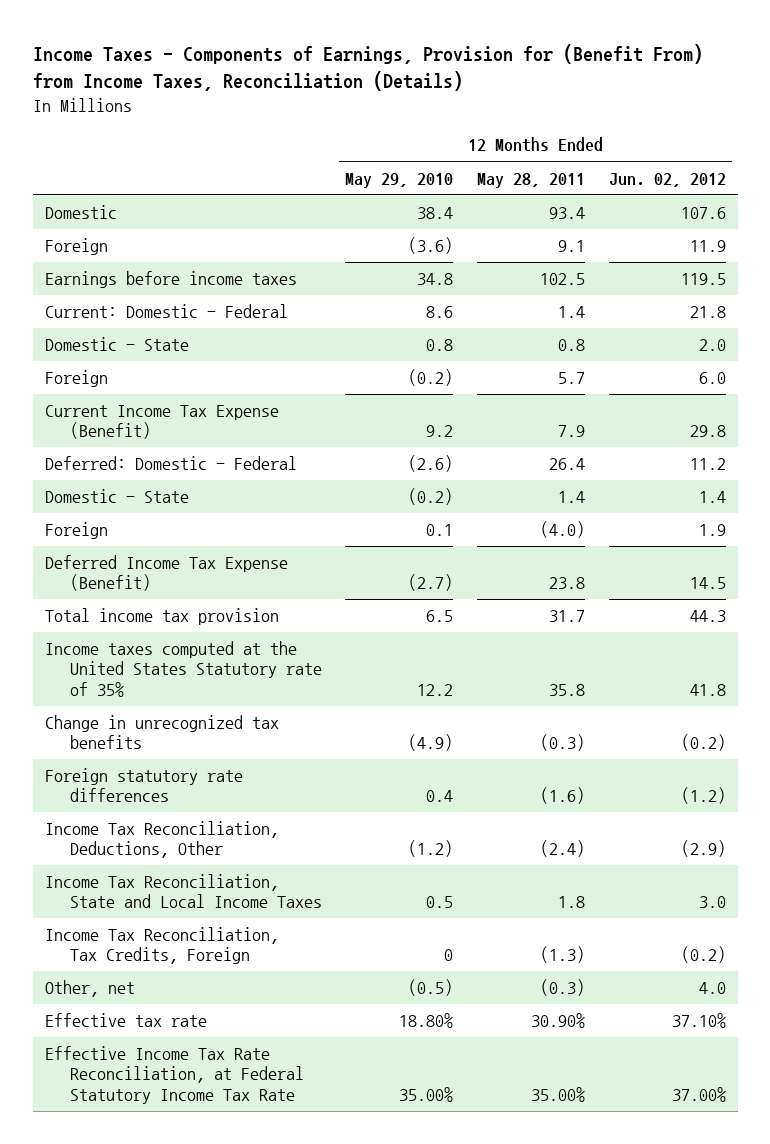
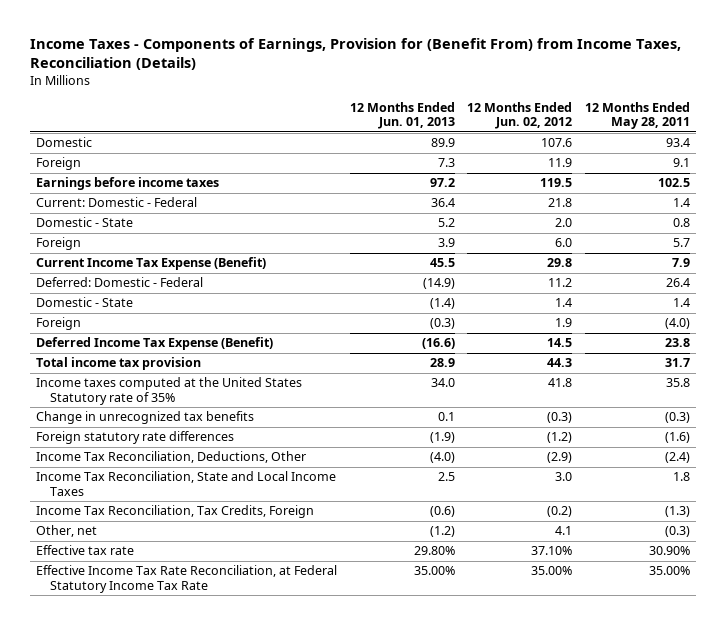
[345,172,454,188] May 29, 2010 -> none
none -> [349,101,455,130] 12 Months Ended Jun. 01, 2013
[680,734,726,752] (0.2) -> [547,412,573,424] (0.3)
[698,982,726,995] 4.0 -> [555,526,573,536] 4.1
[671,1086,726,1102] 37.00% -> [531,566,573,576] 35.00%

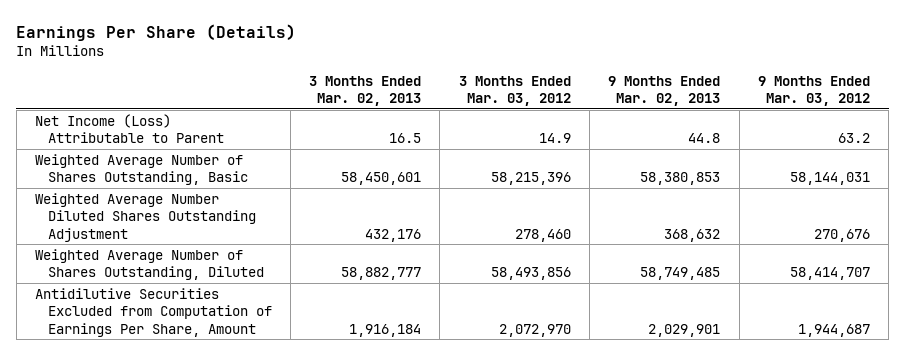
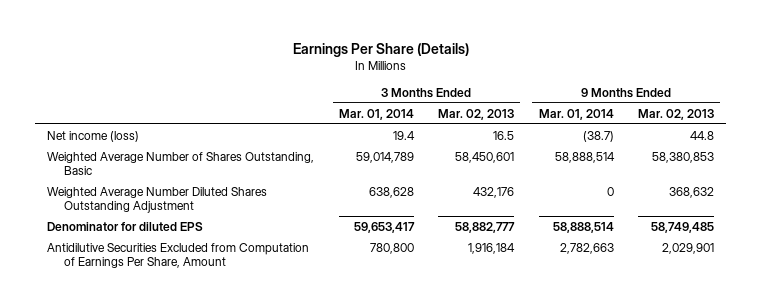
[458,75,571,107] 3 Months Ended Mar. 03, 2012 -> none
[757,75,870,107] 9 Months Ended Mar. 03, 2012 -> none
none -> [338,108,414,120] Mar. 01, 2014
none -> [538,108,614,120] Mar. 01, 2014
[34,113,224,144] Net Income (Loss) Attributable to Parent -> [47,130,140,142] Net income (loss)
[34,248,264,281] Weighted Average Number of Shares Outstanding, Diluted -> [47,221,204,231] Denominator for diluted EPS

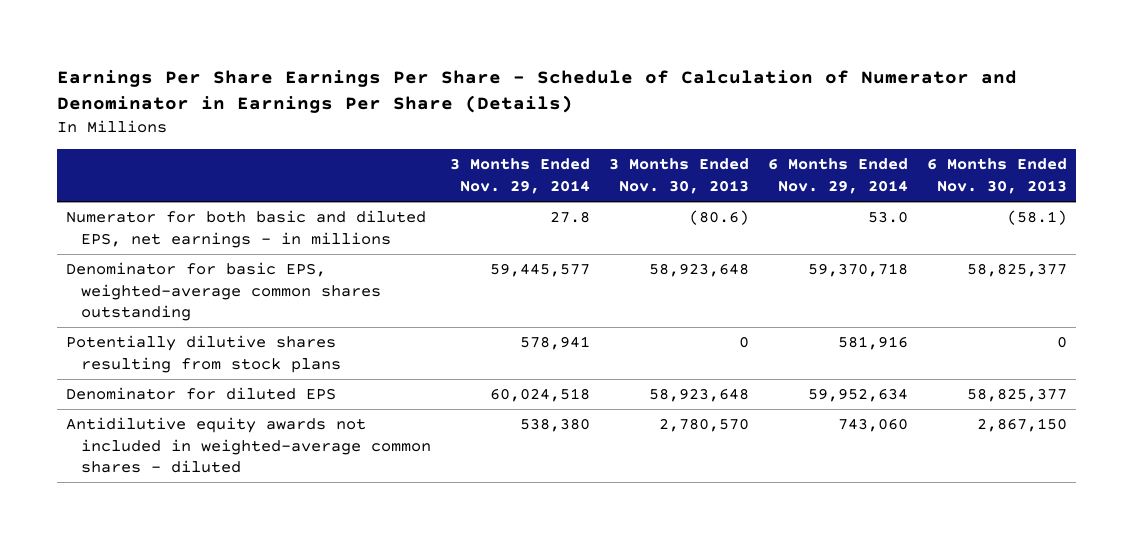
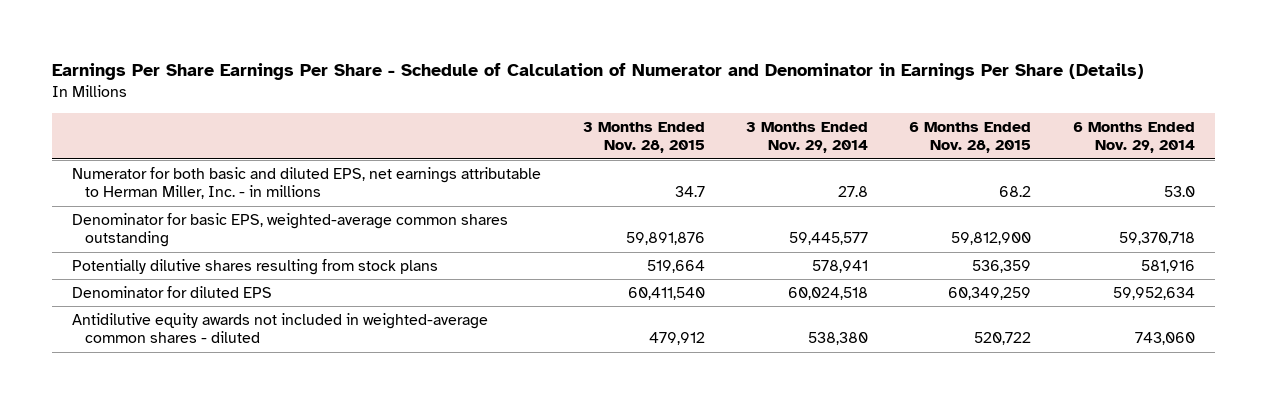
[609,158,750,195] 3 Months Ended Nov. 30, 2013 -> none
[927,158,1068,195] 6 Months Ended Nov. 30, 2013 -> none
none -> [582,122,705,154] 3 Months Ended Nov. 28, 2015
none -> [909,122,1032,154] 6 Months Ended Nov. 28, 2015
[66,210,427,248] Numerator for both basic and diluted EPS, net earnings - in millions -> [72,167,542,200] Numerator for both basic and diluted EPS, net earnings attributable to Herman Miller, Inc. - in millions

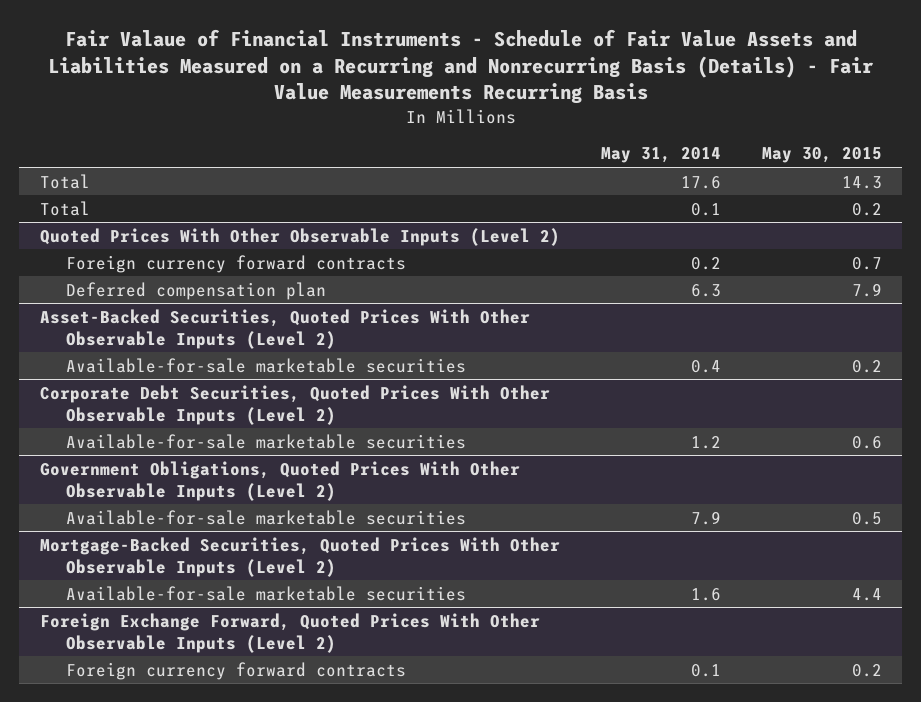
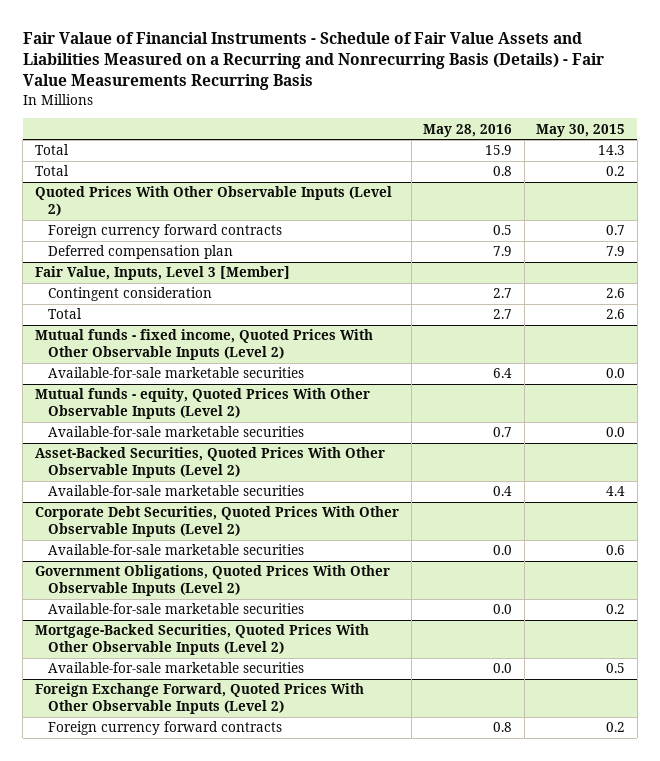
[600,147,721,164] May 31, 2014 -> none
none -> [423,123,513,137] May 28, 2016
none -> [35,266,291,281] Fair Value, Inputs, Level 3 [Member]
none -> [48,287,213,302] Contingent consideration
none -> [48,308,83,320] Total
none -> [35,329,374,361] Mutual funds - fixed income, Quoted Prices With Other Observable Inputs (Level 2)
none -> [48,367,305,379] Available-for-sale marketable securities
none -> [35,388,371,420] Mutual funds - equity, Quoted Prices With Other Observable Inputs (Level 2)
none -> [48,426,305,438] Available-for-sale marketable securities
[851,359,882,373] 0.2 -> [606,486,626,497] 4.4
[851,511,882,525] 0.5 -> [606,604,626,615] 0.2
[851,587,882,601] 4.4 -> [606,663,626,674] 0.5

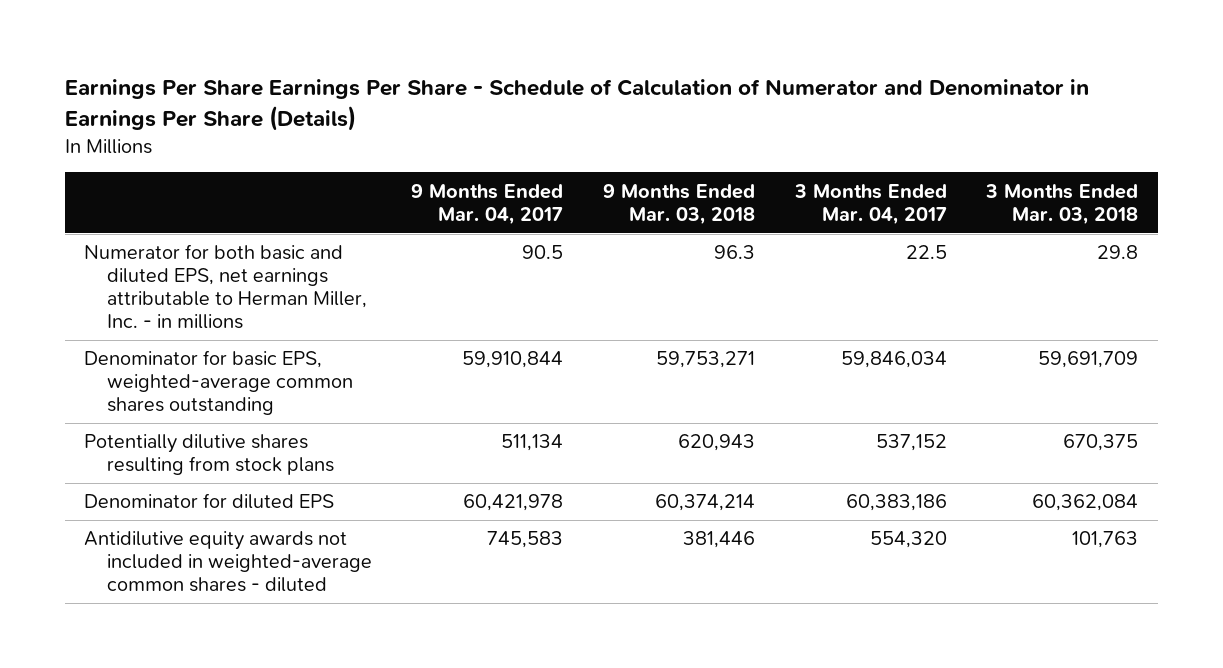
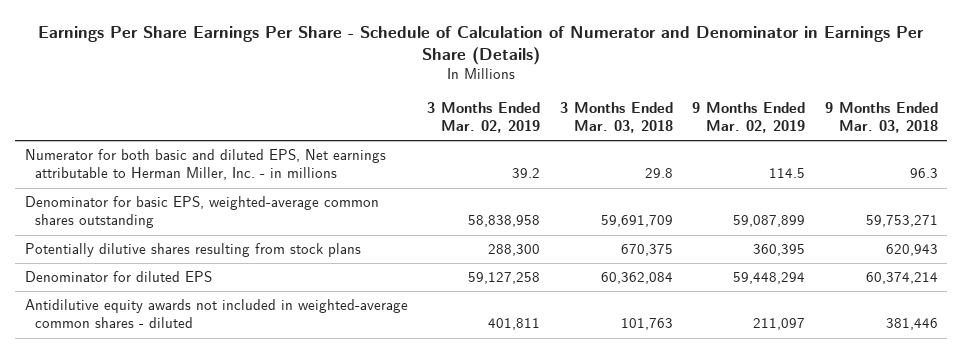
[411,183,564,225] 9 Months Ended Mar. 04, 2017 -> none
[793,183,947,225] 3 Months Ended Mar. 04, 2017 -> none
none -> [427,101,541,133] 3 Months Ended Mar. 02, 2019
none -> [692,101,806,133] 9 Months Ended Mar. 02, 2019
[84,244,367,330] Numerator for both basic and diluted EPS, net earnings attributable to Herman Miller, Inc. - in millions -> [25,149,387,181] Numerator for both basic and diluted EPS, Net earnings attributable to Herman Miller, Inc. - in millions

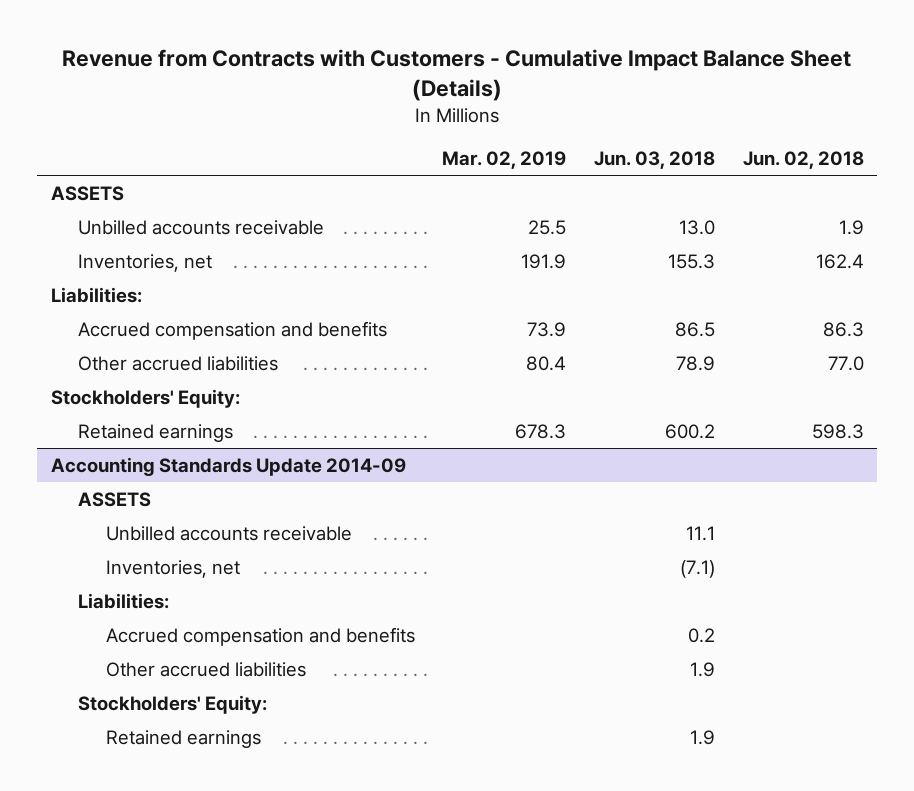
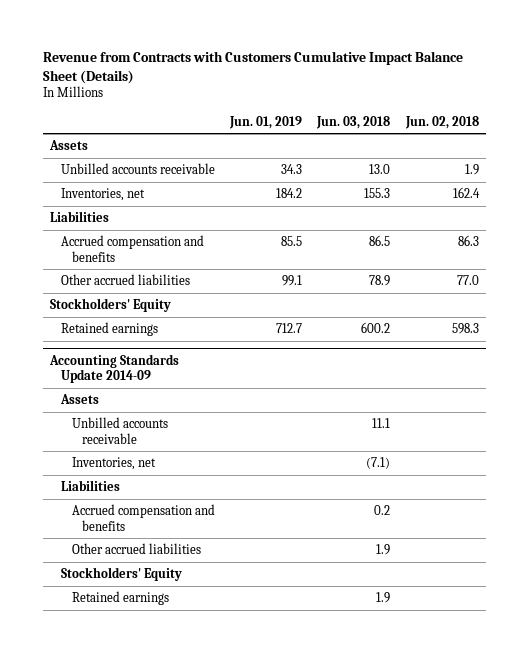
[62,49,852,102] Revenue from Contracts with Customers - Cumulative Impact Balance Sheet (Details) -> [42,50,463,84] Revenue from Contracts with Customers Cumulative Impact Balance Sheet (Details)
[442,150,567,169] Mar. 02, 2019 -> none
none -> [229,115,303,129] Jun. 01, 2019
[50,185,124,201] ASSETS -> [49,140,89,151] Assets
[50,286,142,303] Liabilities: -> [50,211,110,223] Liabilities
[50,388,240,408] Stockholders' Equity: -> [50,298,172,313] Stockholders' Equity
[78,491,152,507] ASSETS -> [60,394,100,405] Assets
[78,592,170,609] Liabilities: -> [61,480,121,492] Liabilities
[78,694,268,714] Stockholders' Equity: -> [61,567,183,582] Stockholders' Equity

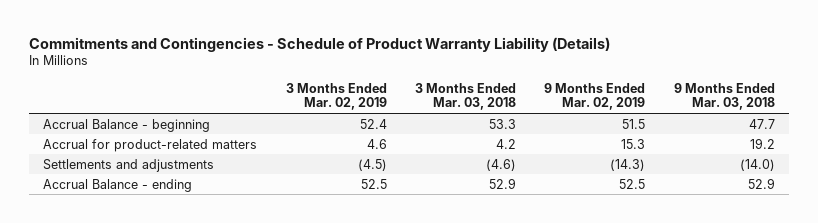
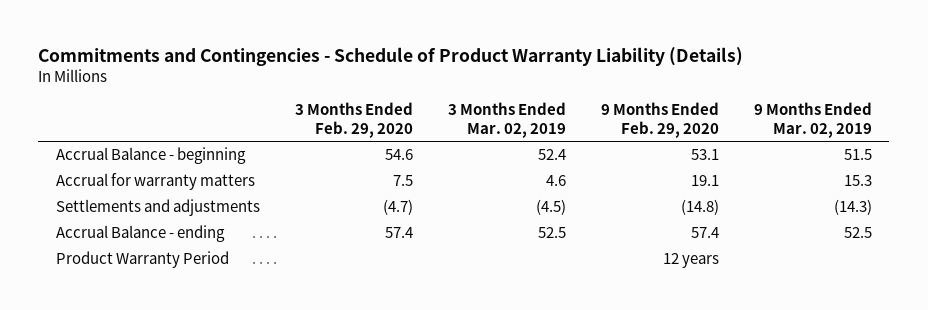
[415,82,517,111] 3 Months Ended Mar. 03, 2018 -> none
[673,82,775,111] 9 Months Ended Mar. 03, 2018 -> none
none -> [294,102,413,138] 3 Months Ended Feb. 29, 2020
none -> [600,102,719,138] 9 Months Ended Feb. 29, 2020
[43,138,258,152] Accrual for product-related matters -> [55,173,255,191] Accrual for warranty matters
none -> [55,251,229,269] Product Warranty Period

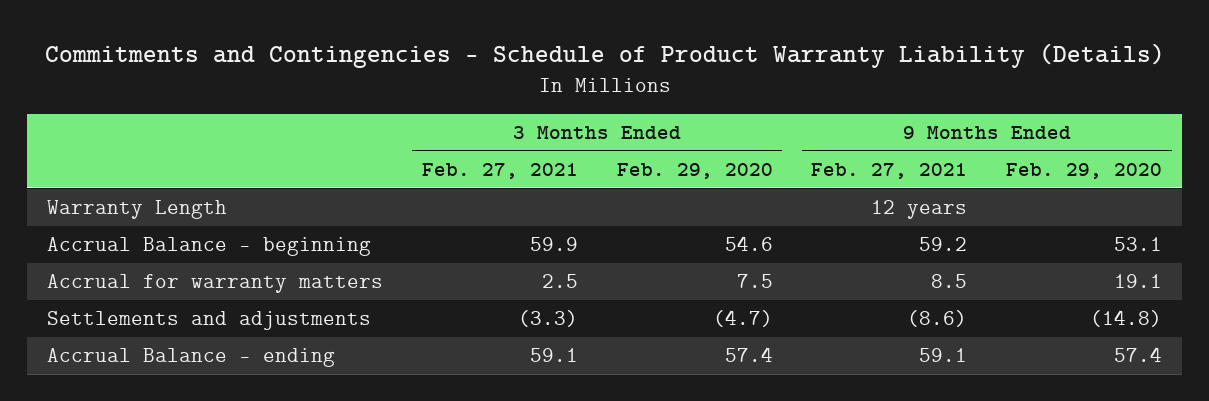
[447,102,566,138] 3 Months Ended Mar. 02, 2019 -> none
[753,102,872,138] 9 Months Ended Mar. 02, 2019 -> none
none -> [421,163,578,180] Feb. 27, 2021
none -> [811,163,968,180] Feb. 27, 2021
none -> [46,200,227,220] Warranty Length
[55,251,229,269] Product Warranty Period -> none

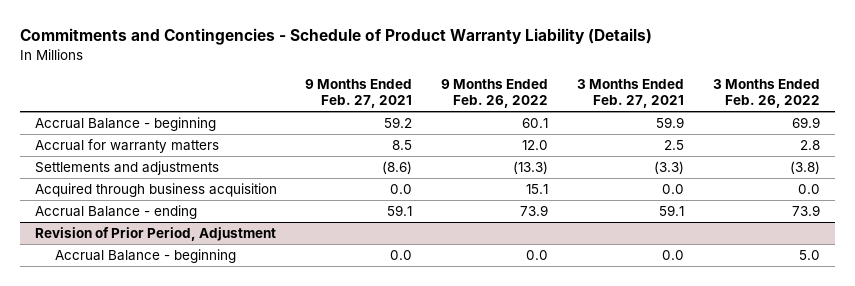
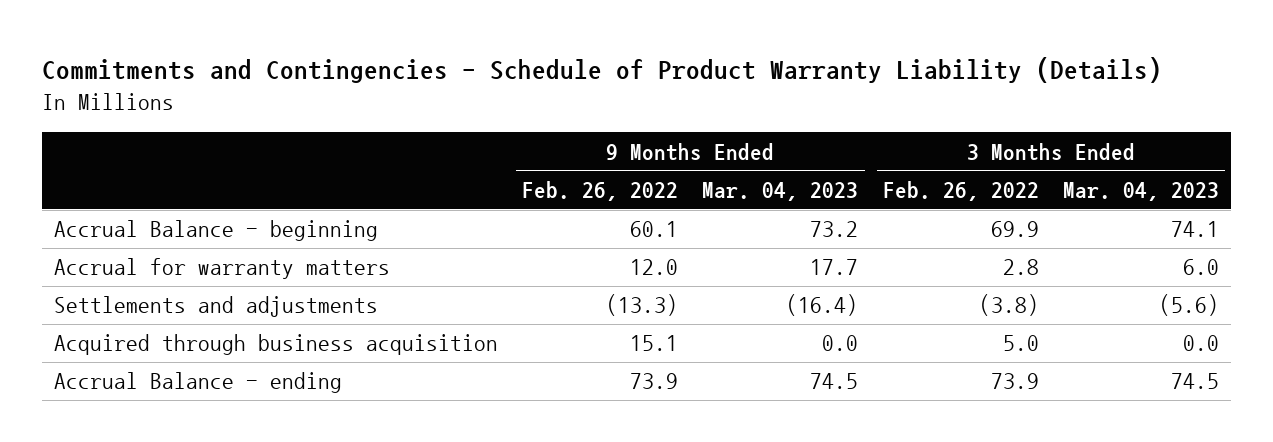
[305,79,413,109] 9 Months Ended Feb. 27, 2021 -> none
[577,79,685,109] 3 Months Ended Feb. 27, 2021 -> none
none -> [702,181,859,201] Mar. 04, 2023
none -> [1062,181,1219,201] Mar. 04, 2023
[798,183,821,194] 0.0 -> [1002,335,1039,352] 5.0
[34,226,276,241] Revision of Prior Period, Adjustment -> none
[55,248,237,263] Accrual Balance - beginning -> none

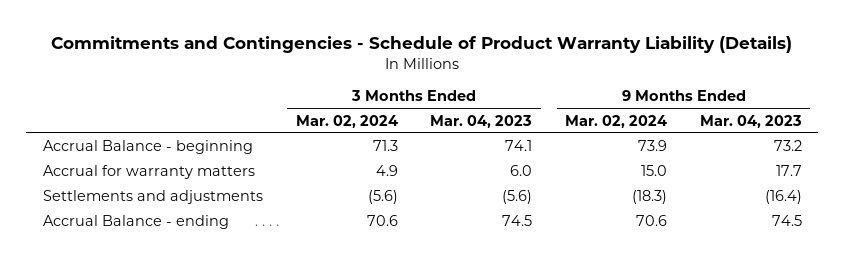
[522,180,679,201] Feb. 26, 2022 -> none
[882,180,1039,201] Feb. 26, 2022 -> none
none -> [295,114,398,128] Mar. 02, 2024
none -> [565,114,668,128] Mar. 02, 2024
[54,334,499,356] Acquired through business acquisition -> none

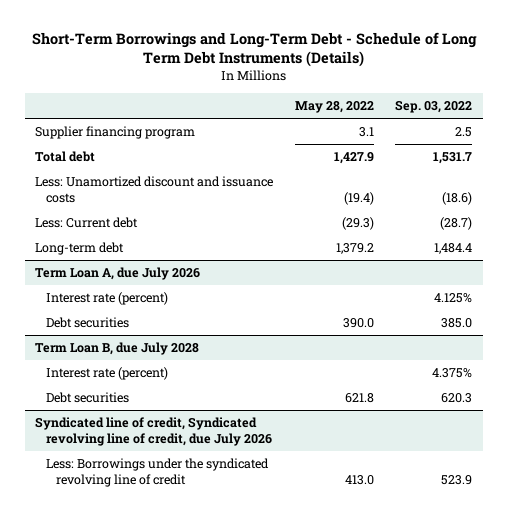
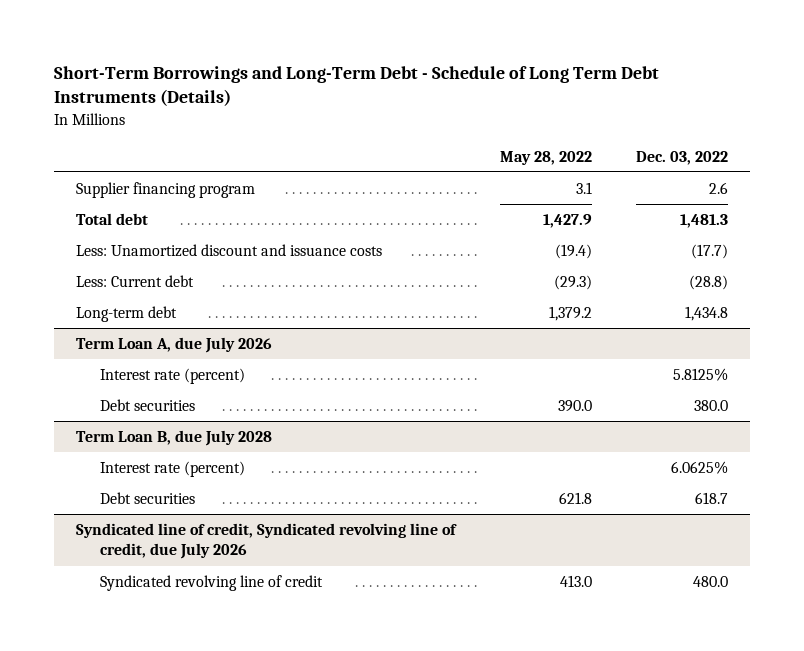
[395,100,473,114] Sep. 03, 2022 -> none
none -> [635,150,728,165] Dec. 03, 2022
[45,458,269,487] Less: Borrowings under the syndicated revolving line of credit -> [99,575,323,592] Syndicated revolving line of credit

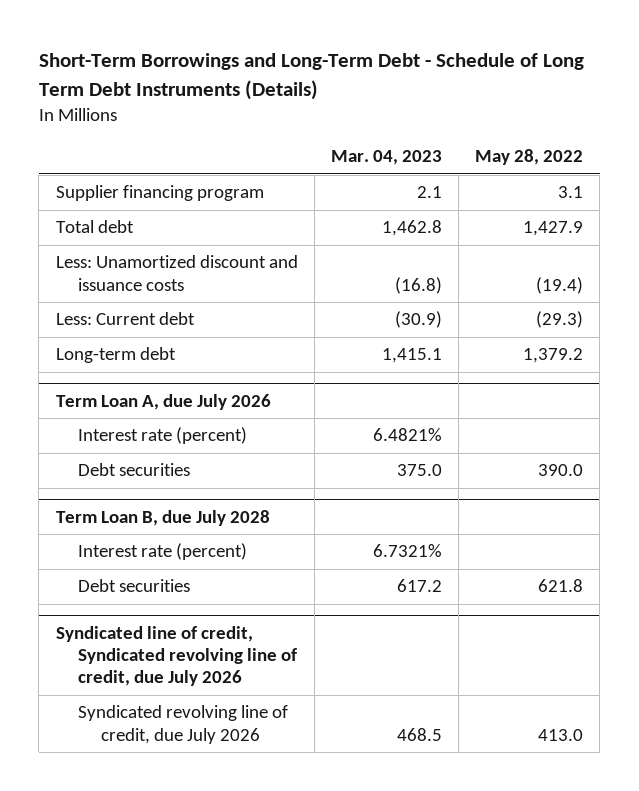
[635,150,728,165] Dec. 03, 2022 -> none
none -> [330,150,442,166] Mar. 04, 2023
[99,575,323,592] Syndicated revolving line of credit -> [78,705,289,744] Syndicated revolving line of credit, due July 2026

